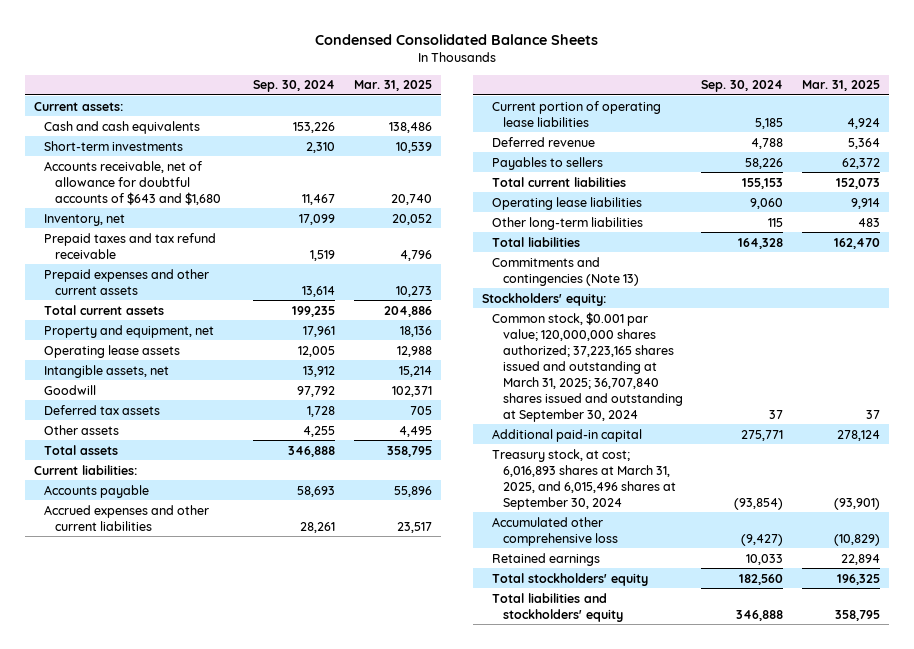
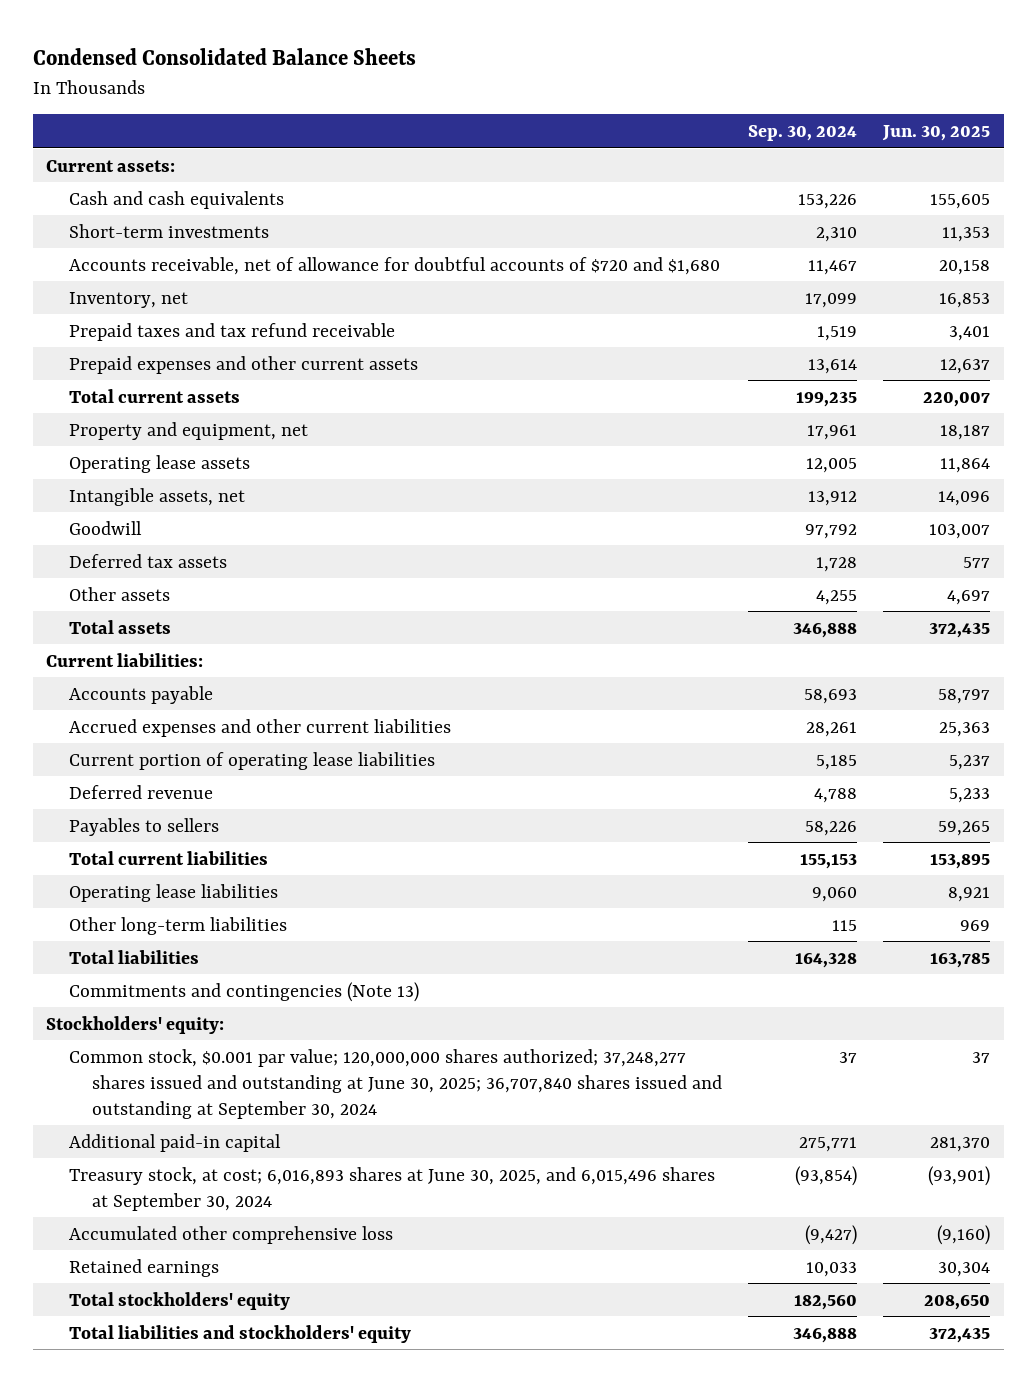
[353,80,432,92] Mar. 31, 2025 -> none
none -> [882,124,991,141] Jun. 30, 2025
[44,160,221,205] Accounts receivable, net of allowance for doubtful accounts of $643 and $1,680 -> [68,256,720,275] Accounts receivable, net of allowance for doubtful accounts of $720 and $1,680
[492,311,683,422] Common stock, $0.001 par value; 120,000,000 shares authorized; 37,223,165 shares issued and outstanding at March 31, 2025; 36,707,840 shares issued and outstanding at September 30, 2024 -> [68,1048,722,1119] Common stock, $0.001 par value; 120,000,000 shares authorized; 37,248,277 shares issued and outstanding at June 30, 2025; 36,707,840 shares issued and outstanding at September 30, 2024
[492,448,676,510] Treasury stock, at cost; 6,016,893 shares at March 31, 2025, and 6,015,496 shares at September 30, 2024 -> [68,1166,715,1211] Treasury stock, at cost; 6,016,893 shares at June 30, 2025, and 6,015,496 shares at September 30, 2024

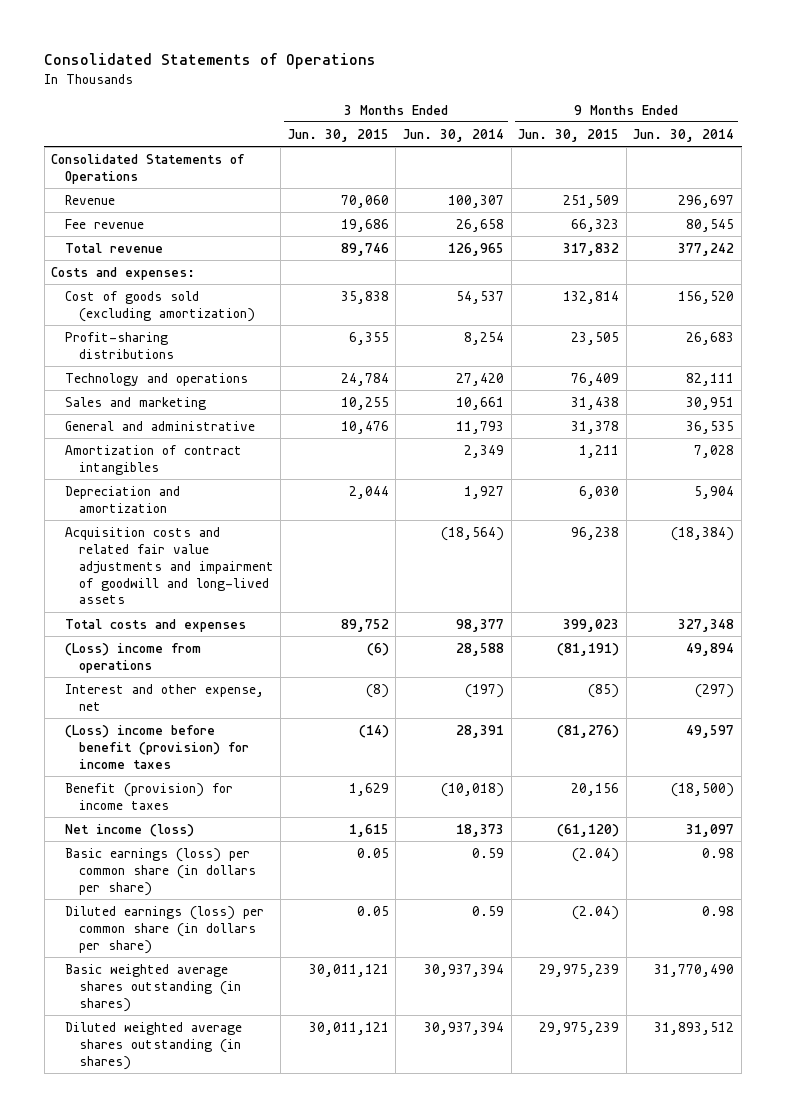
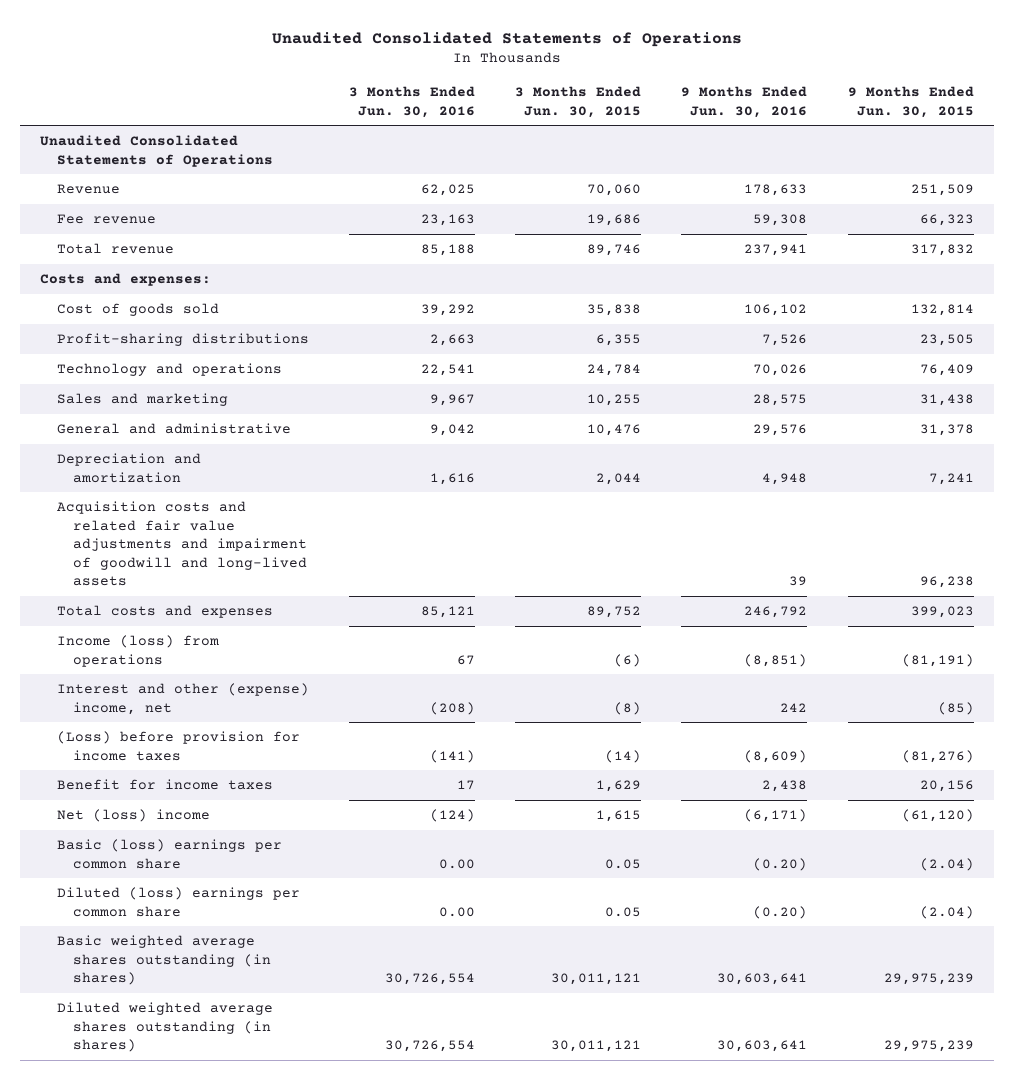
[44,53,377,70] Consolidated Statements of Operations -> [272,31,743,47] Unaudited Consolidated Statements of Operations
[402,128,504,142] Jun. 30, 2014 -> none
[633,128,735,142] Jun. 30, 2014 -> none
none -> [349,86,476,118] 3 Months Ended Jun. 30, 2016
none -> [681,86,808,118] 9 Months Ended Jun. 30, 2016
[51,153,245,184] Consolidated Statements of Operations -> [40,135,273,167] Unaudited Consolidated Statements of Operations
[64,290,255,322] Cost of goods sold (excluding amortization) -> [56,303,219,317] Cost of goods sold
[64,444,242,475] Amortization of contract intangibles -> none
[579,485,620,499] 6,030 -> [928,472,974,485] 7,241
[64,642,201,673] (Loss) income from operations -> [56,635,219,667] Income (loss) from operations
[64,683,264,711] Interest and other expense, net -> [56,683,309,715] Interest and other (expense) income, net
[64,724,249,769] (Loss) income before benefit (provision) for income taxes -> [56,731,300,761] (Loss) before provision for income taxes
[64,782,233,810] Benefit (provision) for income taxes -> [56,779,273,791] Benefit for income taxes
[64,823,194,837] Net income (loss) -> [56,809,210,823] Net (loss) income
[64,847,256,896] Basic earnings (loss) per common share (in dollars per share) -> [56,839,282,869] Basic (loss) earnings per common share
[64,905,264,954] Diluted earnings (loss) per common share (in dollars per share) -> [56,887,300,917] Diluted (loss) earnings per common share

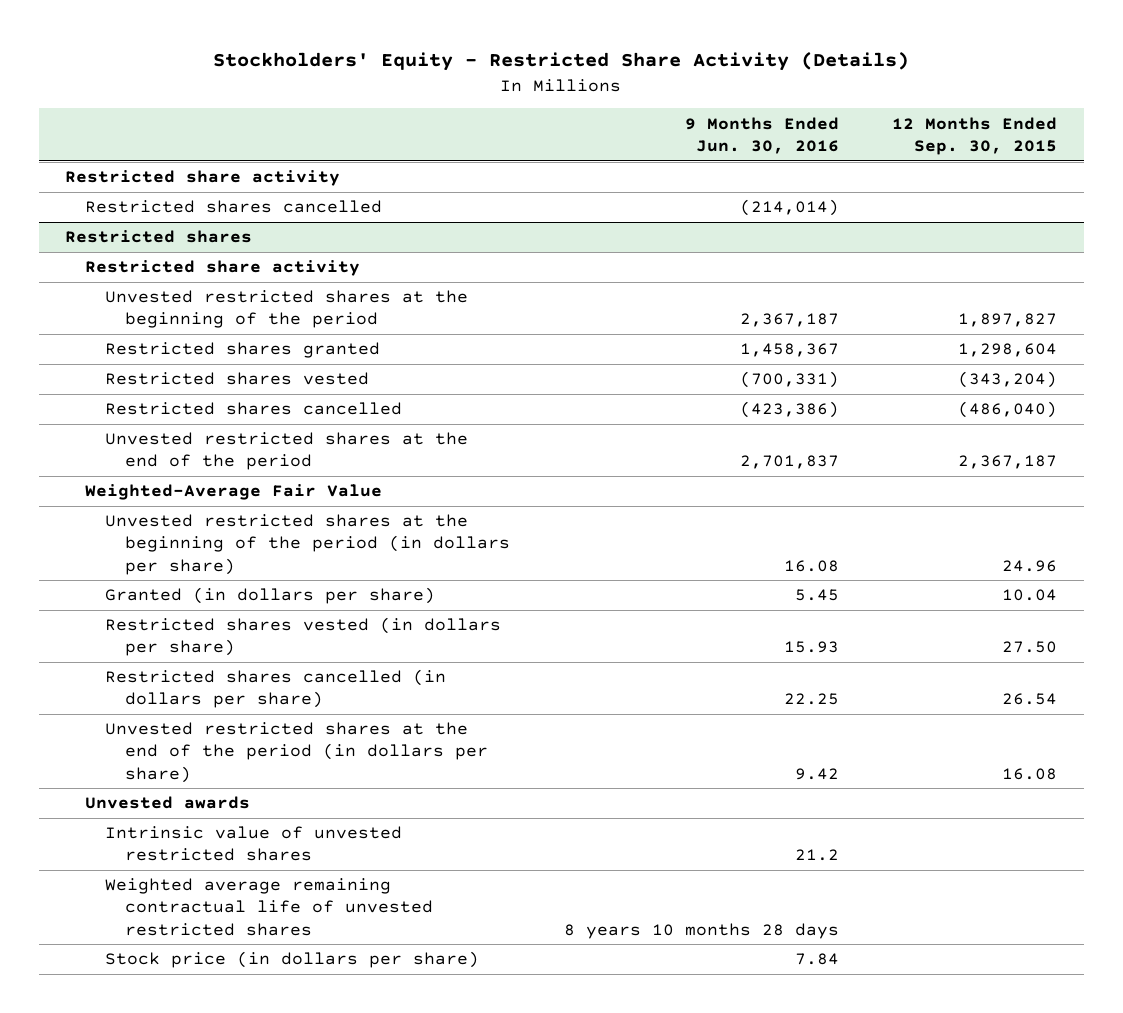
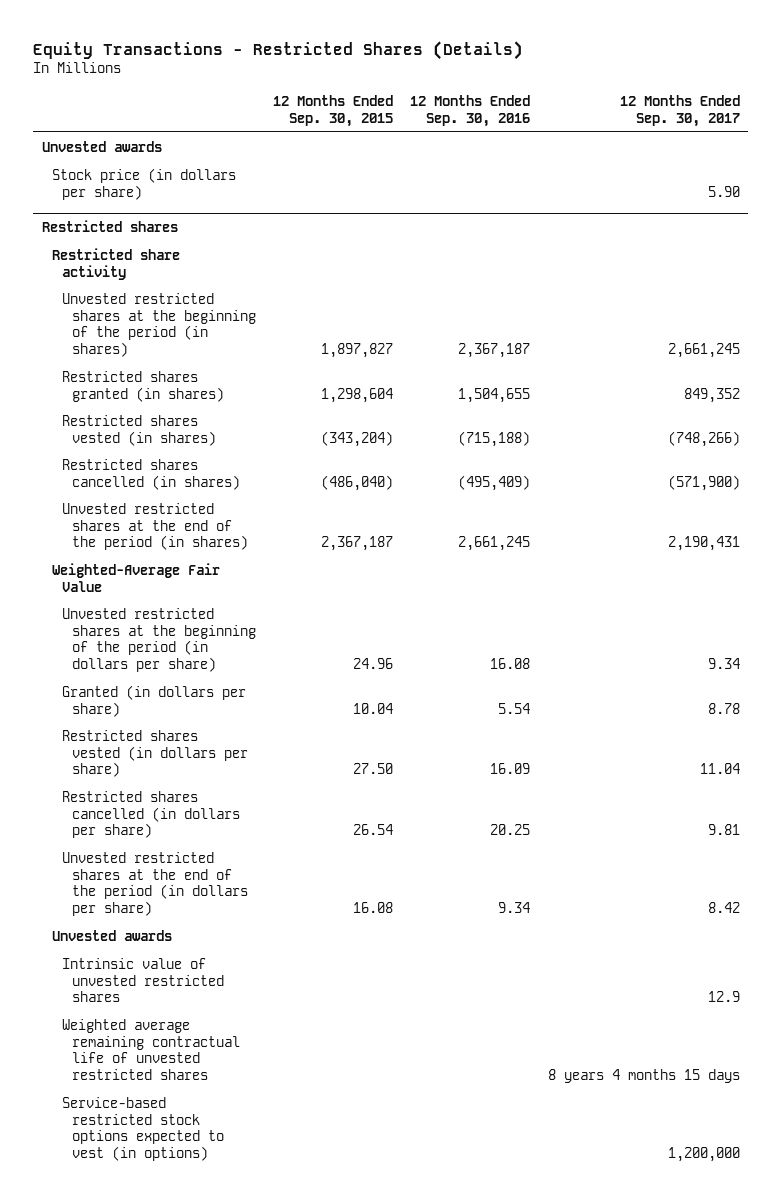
[213,52,910,72] Stockholders' Equity - Restricted Share Activity (Details) -> [33,40,524,60] Equity Transactions - Restricted Shares (Details)
[684,116,839,154] 9 Months Ended Jun. 30, 2016 -> none
none -> [410,94,531,127] 12 Months Ended Sep. 30, 2016
none -> [619,94,740,127] 12 Months Ended Sep. 30, 2017
[65,170,341,187] Restricted share activity -> none
[85,200,383,214] Restricted shares cancelled -> none
none -> [41,140,162,152] Unvested awards
none -> [52,167,237,200] Stock price (in dollars per share)
[105,290,469,329] Unvested restricted shares at the beginning of the period -> [62,292,257,358] Unvested restricted shares at the beginning of the period (in shares)
[105,342,381,359] Restricted shares granted -> [62,370,225,402] Restricted shares granted (in shares)
[105,372,370,386] Restricted shares vested -> [62,414,217,446] Restricted shares vested (in shares)
[105,402,403,416] Restricted shares cancelled -> [62,458,241,490] Restricted shares cancelled (in shares)
[105,432,469,471] Unvested restricted shares at the end of the period -> [62,502,249,551] Unvested restricted shares at the end of the period (in shares)
[105,951,480,969] Stock price (in dollars per share) -> none
none -> [62,1096,225,1162] Service-based restricted stock options expected to vest (in options)

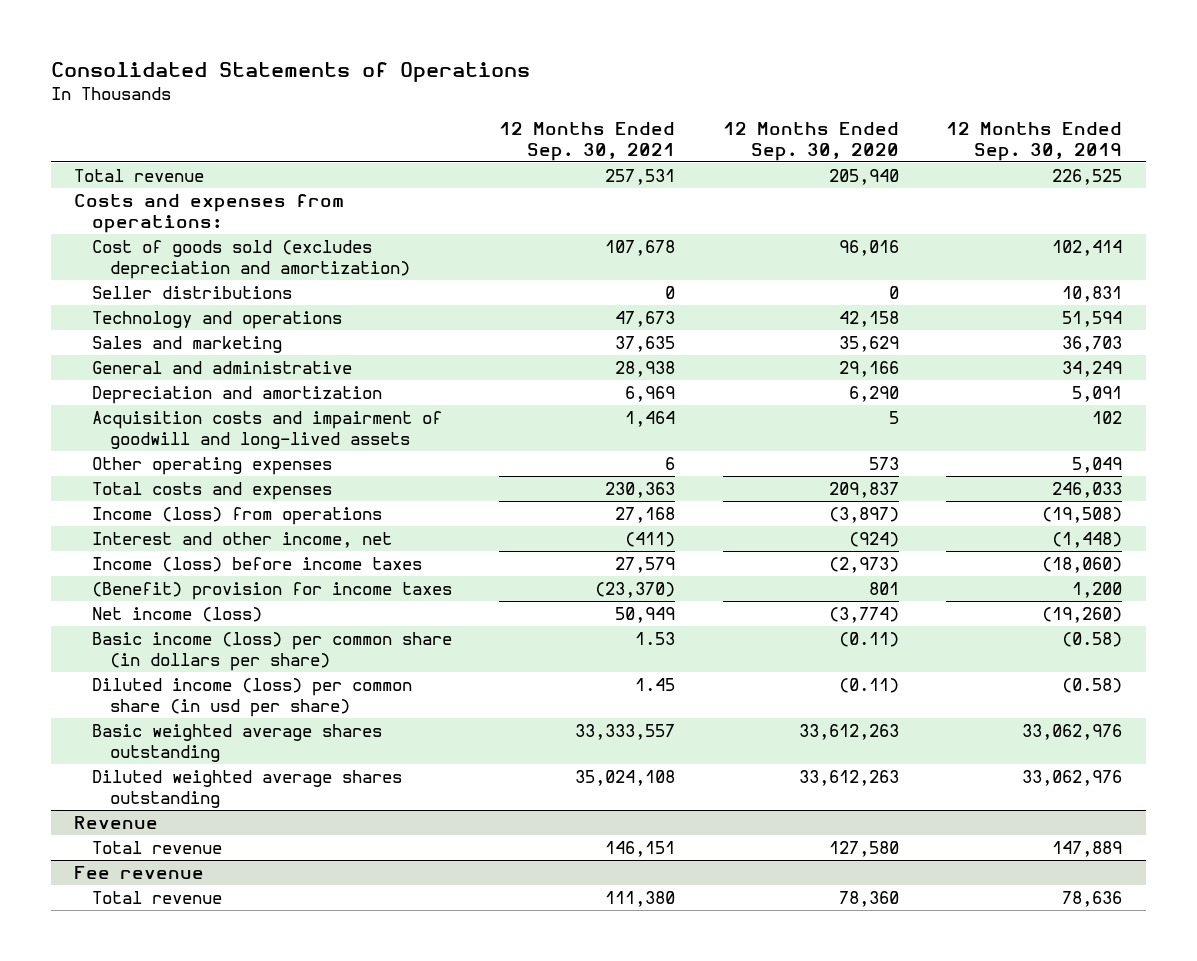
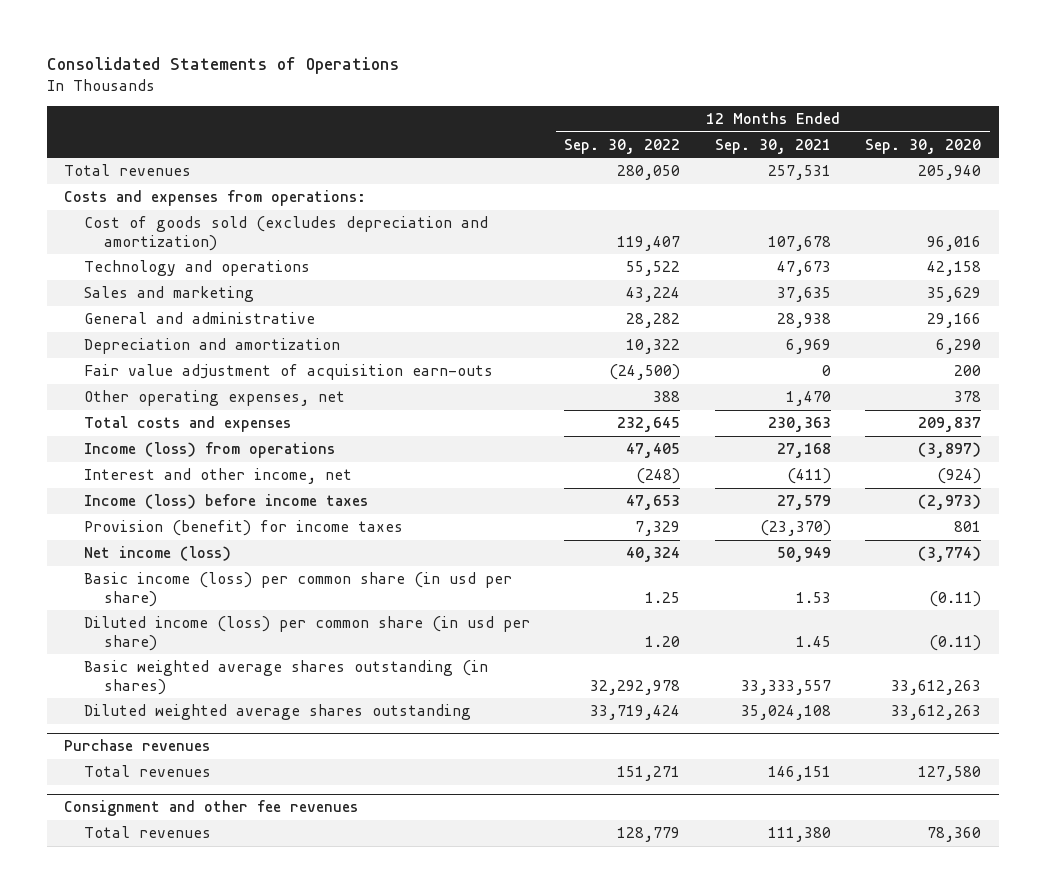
[946,122,1123,161] 12 Months Ended Sep. 30, 2019 -> none
none -> [564,138,681,154] Sep. 30, 2022
[74,168,205,182] Total revenue -> [63,164,191,177] Total revenues
[92,285,293,299] Seller distributions -> none
[92,410,443,449] Acquisition costs and impairment of goodwill and long-lived assets -> none
none -> [83,364,493,381] Fair value adjustment of acquisition earn-outs
[92,456,333,475] Other operating expenses -> [83,390,345,407] Other operating expenses, net
[665,456,676,470] 6 -> [785,391,831,407] 1,470
[868,456,899,470] 573 -> [954,391,982,403] 378
[92,581,453,600] (Benefit) provision for income taxes -> [83,520,403,537] Provision (benefit) for income taxes
[92,631,453,671] Basic income (loss) per common share (in dollars per share) -> [83,572,512,607] Basic income (loss) per common share (in usd per share)
[92,723,383,762] Basic weighted average shares outstanding -> [83,660,488,695] Basic weighted average shares outstanding (in shares)
[74,865,205,879] Fee revenue -> none
[74,815,159,829] Revenue -> [63,739,210,752] Purchase revenues
[92,840,223,854] Total revenue -> [83,765,211,778] Total revenues
none -> [63,800,358,817] Consignment and other fee revenues
[92,890,223,904] Total revenue -> [83,826,211,839] Total revenues

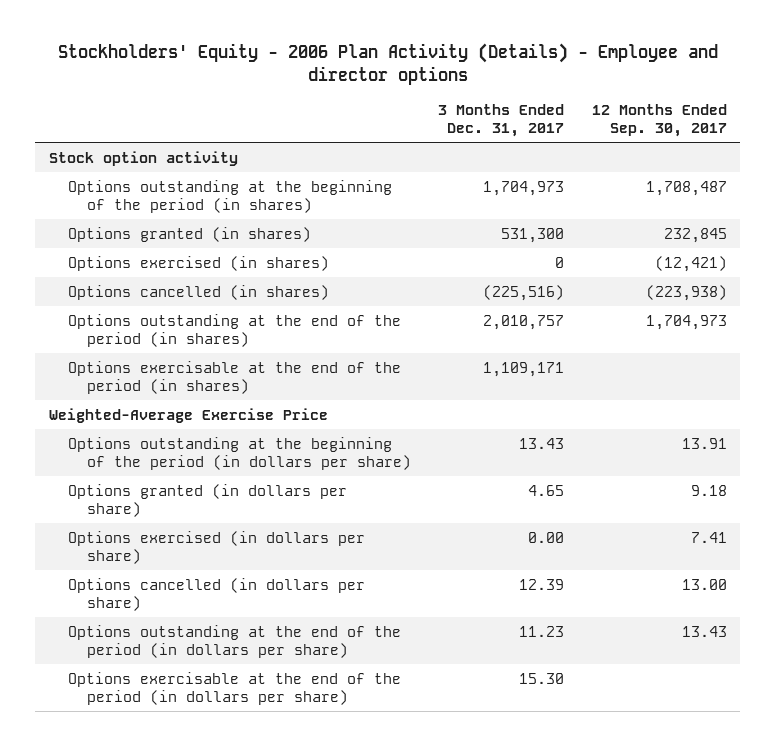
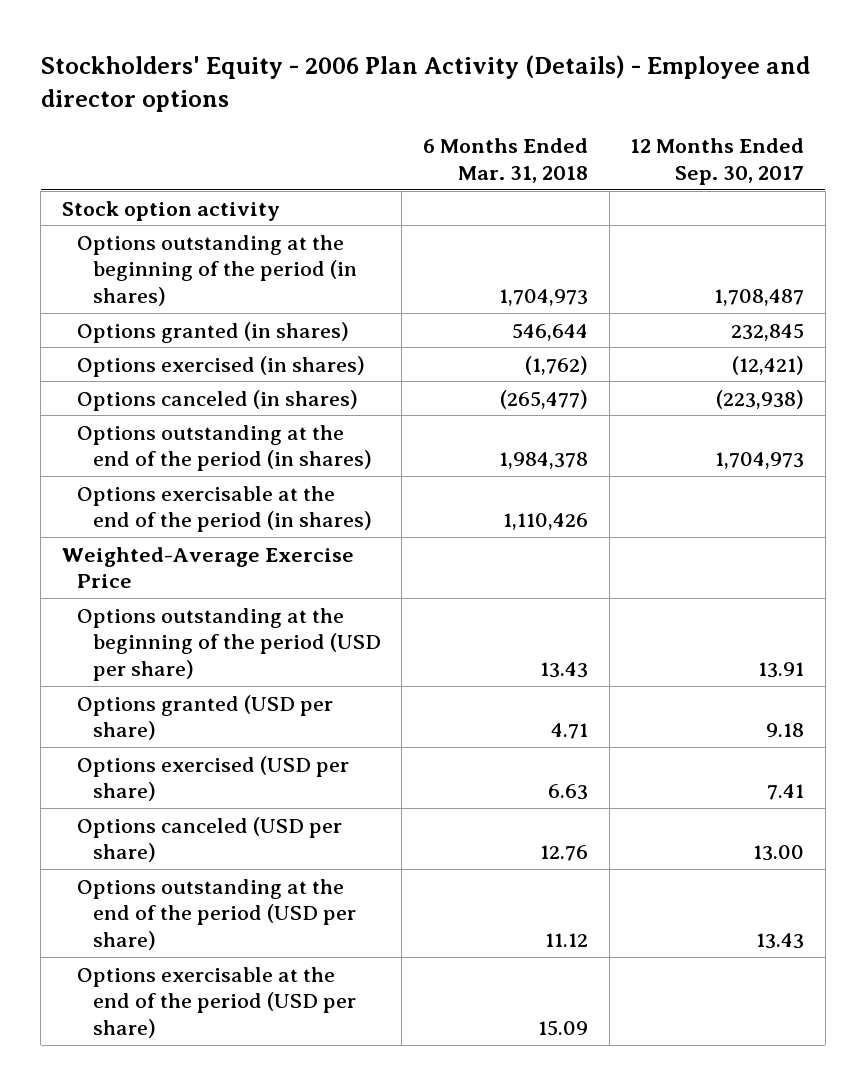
[438,103,565,138] 3 Months Ended Dec. 31, 2017 -> none
none -> [423,138,589,184] 6 Months Ended Mar. 31, 2018
[67,284,329,300] Options cancelled (in shares) -> [77,389,359,411] Options canceled (in shares)
[67,436,411,470] Options outstanding at the beginning of the period (in dollars per share) -> [77,607,381,682] Options outstanding at the beginning of the period (USD per share)
[67,483,347,517] Options granted (in dollars per share) -> [77,694,334,741] Options granted (USD per share)
[67,530,365,564] Options exercised (in dollars per share) -> [77,755,350,802] Options exercised (USD per share)
[67,577,365,611] Options cancelled (in dollars per share) -> [77,816,343,863] Options canceled (USD per share)
[67,624,401,658] Options outstanding at the end of the period (in dollars per share) -> [77,878,356,951] Options outstanding at the end of the period (USD per share)
[67,671,401,705] Options exercisable at the end of the period (in dollars per share) -> [77,966,356,1039] Options exercisable at the end of the period (USD per share)

